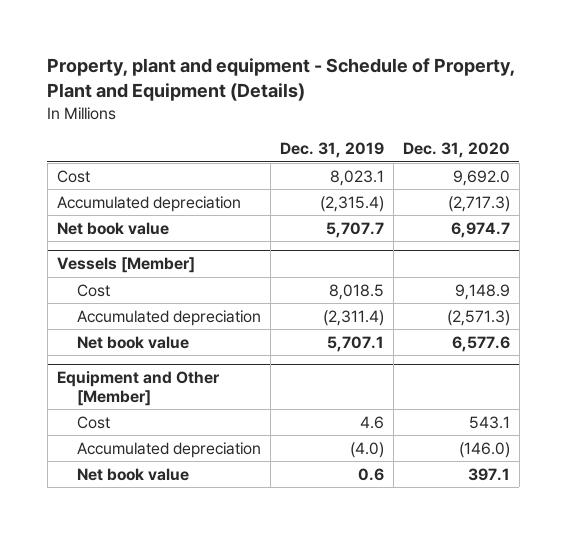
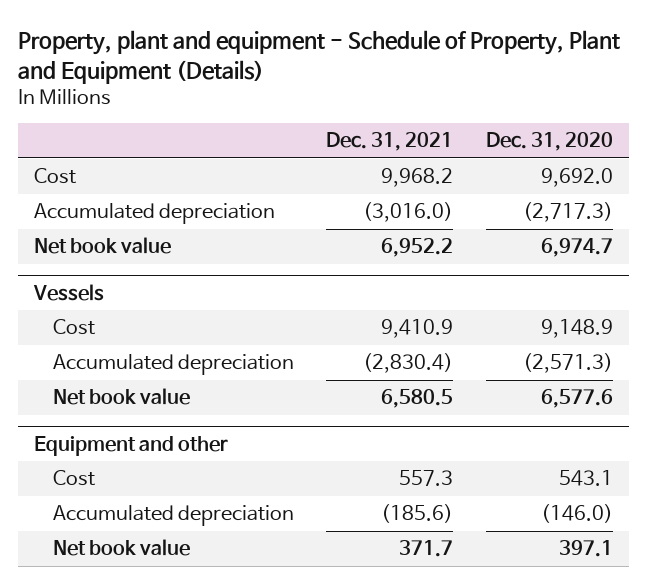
[279,142,384,159] Dec. 31, 2019 -> none
none -> [326,132,454,152] Dec. 31, 2021
[56,257,195,274] Vessels [Member] -> [32,283,104,301] Vessels
[56,371,220,407] Equipment and Other [Member] -> [33,435,228,456] Equipment and other

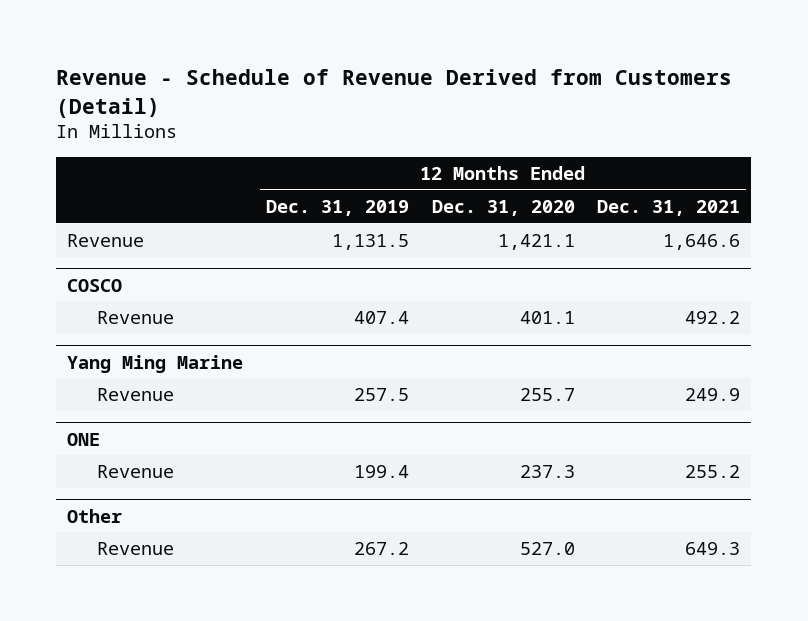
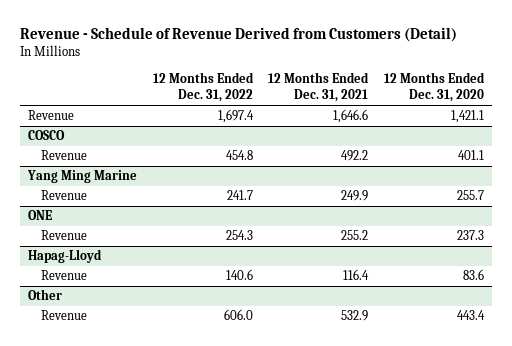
[266,199,410,216] Dec. 31, 2019 -> none
none -> [152,72,254,103] 12 Months Ended Dec. 31, 2022
none -> [27,249,102,264] Hapag-Lloyd
none -> [41,270,88,281] Revenue
[519,542,575,556] 527.0 -> [457,310,486,321] 443.4
[685,542,741,556] 649.3 -> [341,310,369,322] 532.9

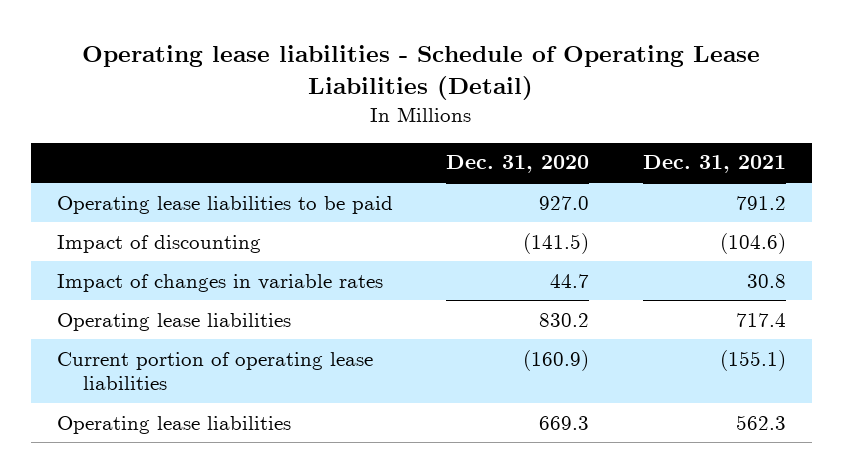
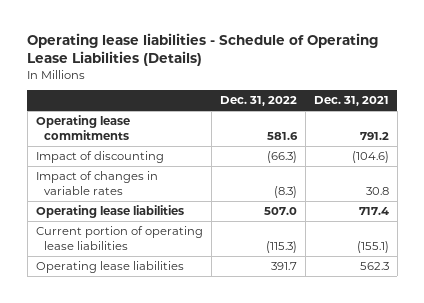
[82,45,761,101] Operating lease liabilities - Schedule of Operating Lease Liabilities (Detail) -> [27,33,379,67] Operating lease liabilities - Schedule of Operating Lease Liabilities (Details)
[446,155,590,174] Dec. 31, 2020 -> none
none -> [219,96,297,107] Dec. 31, 2022
[57,195,394,214] Operating lease liabilities to be paid -> [35,114,130,140] Operating lease commitments

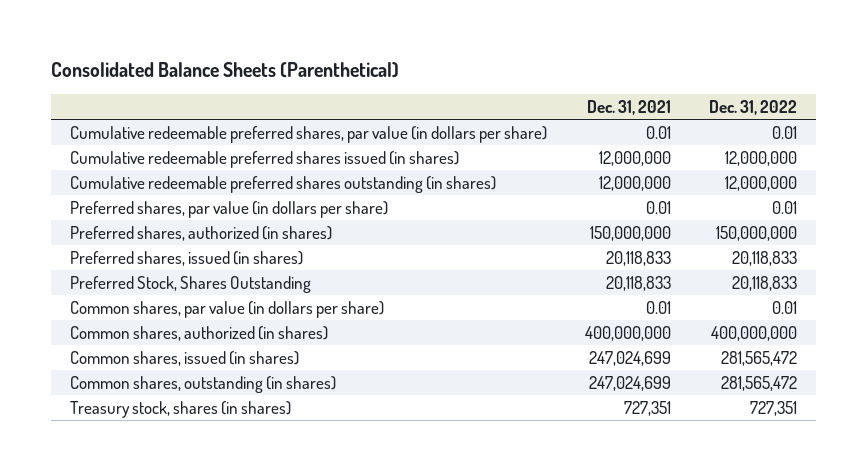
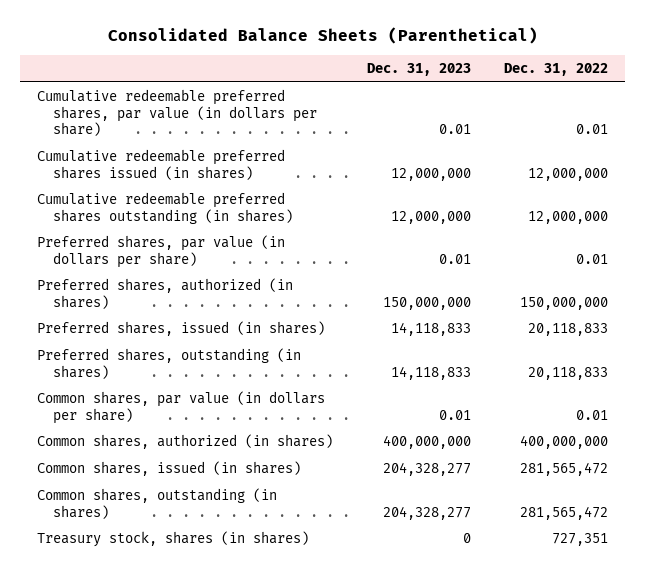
[586,100,671,116] Dec. 31, 2021 -> none
none -> [366,63,471,77] Dec. 31, 2023
[69,275,311,293] Preferred Stock, Shares Outstanding -> [36,348,301,379] Preferred shares, outstanding (in shares)

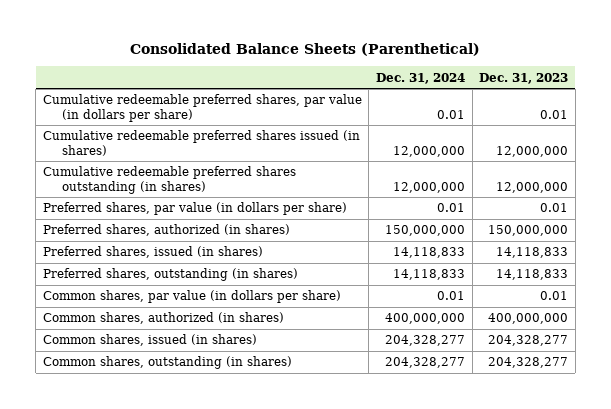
[504,63,609,77] Dec. 31, 2022 -> none
none -> [375,72,465,84] Dec. 31, 2024
[36,531,309,548] Treasury stock, shares (in shares) -> none

